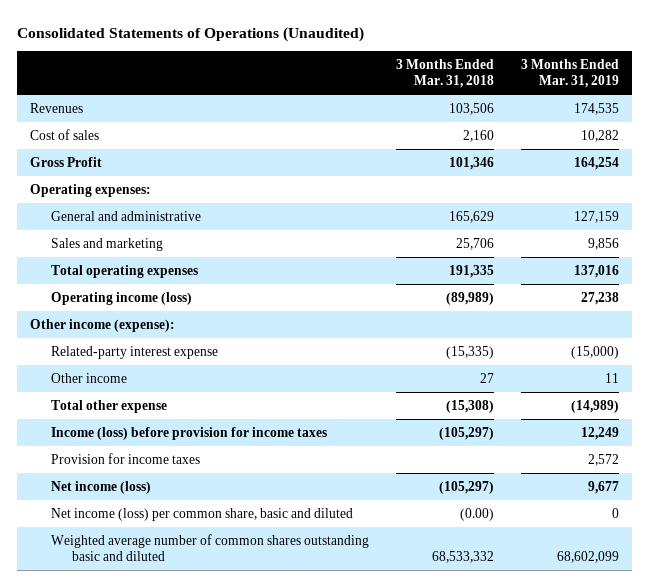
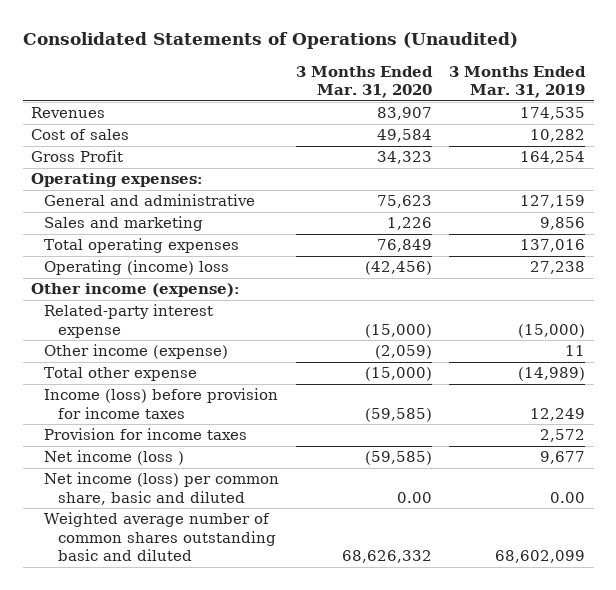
[396,58,495,89] 3 Months Ended Mar. 31, 2018 -> none
none -> [296,65,434,98] 3 Months Ended Mar. 31, 2020
[51,291,193,305] Operating income (loss) -> [44,260,230,276] Operating (income) loss
[51,372,128,383] Other income -> [44,344,229,360] Other income (expense)
[51,480,152,494] Net income (loss) -> [44,450,185,466] Net income (loss )
[611,507,619,518] 0 -> [550,491,586,503] 0.00

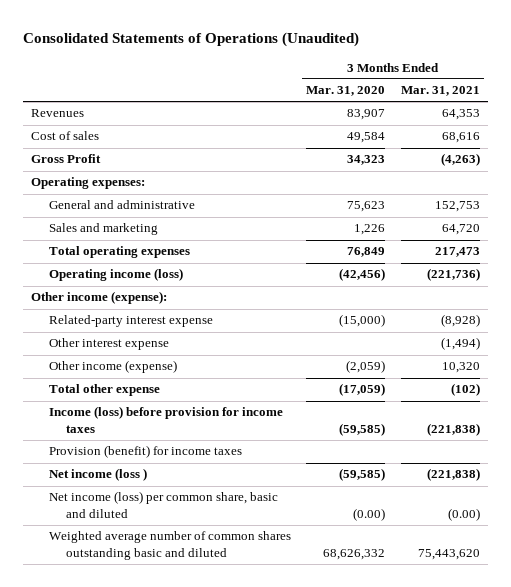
[449,65,587,98] 3 Months Ended Mar. 31, 2019 -> none
none -> [401,86,481,97] Mar. 31, 2021
[44,260,230,276] Operating (income) loss -> [48,268,183,282] Operating income (loss)
none -> [48,338,169,351] Other interest expense
[365,367,433,382] (15,000) -> [339,383,386,397] (17,059)
[44,428,248,441] Provision for income taxes -> [48,445,242,459] Provision (benefit) for income taxes
[397,491,433,503] 0.00 -> [353,508,386,522] (0.00)

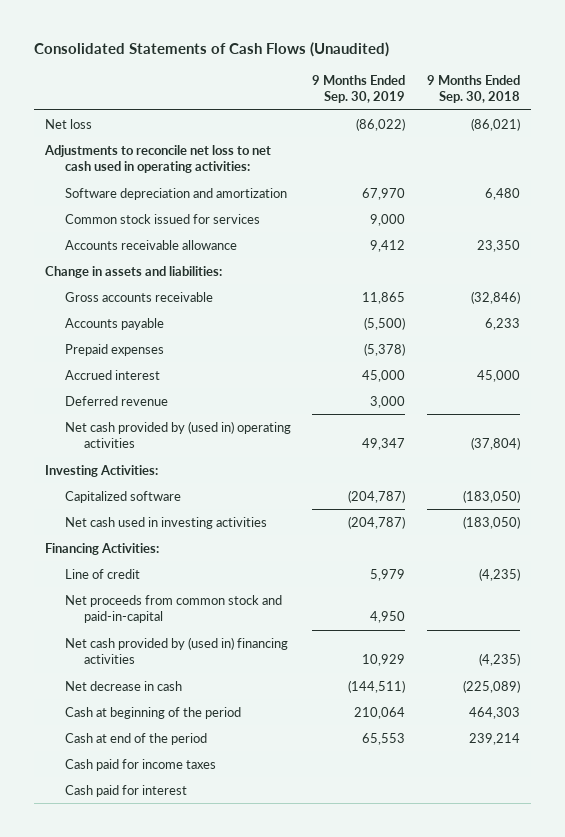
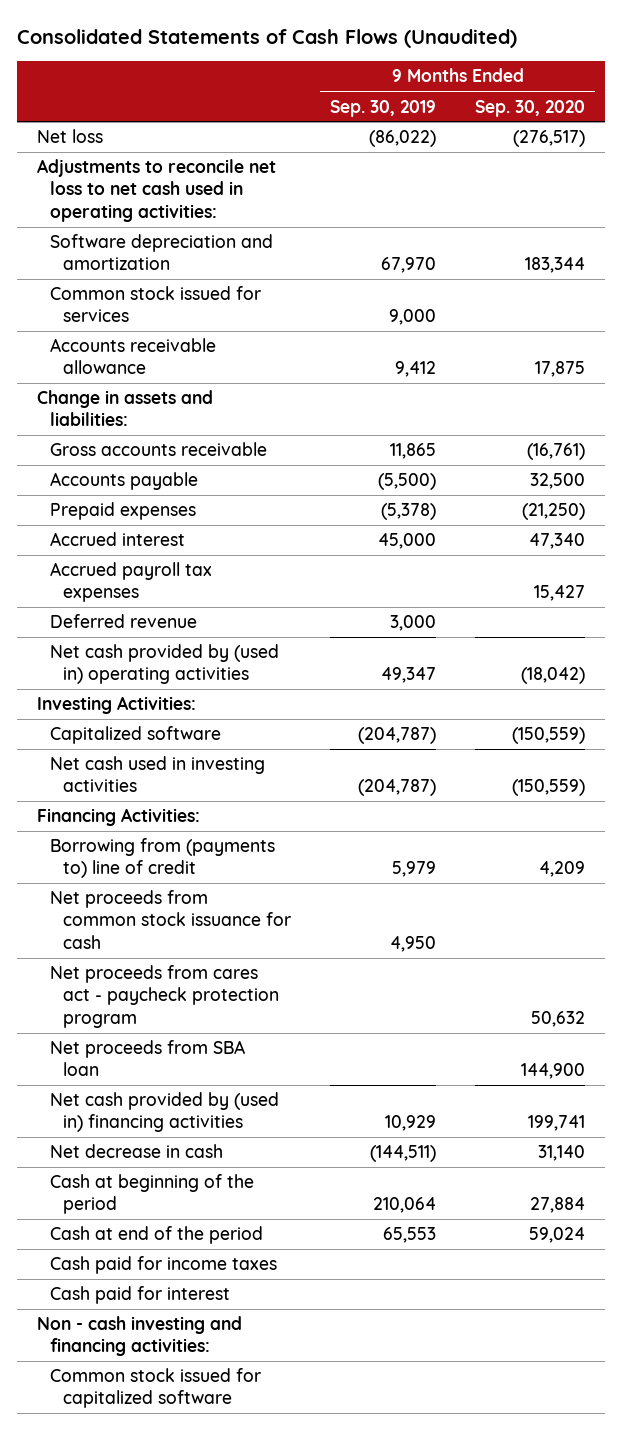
[427,74,521,104] 9 Months Ended Sep. 30, 2018 -> none
none -> [475,99,586,117] Sep. 30, 2020
none -> [49,562,212,603] Accrued payroll tax expenses
[64,568,140,579] Line of credit -> [49,838,275,879] Borrowing from (payments to) line of credit
[64,594,282,624] Net proceeds from common stock and paid-in-capital -> [49,890,291,949] Net proceeds from common stock issuance for cash
none -> [49,965,279,1028] Net proceeds from cares act - paycheck protection program
none -> [49,1040,245,1077] Net proceeds from SBA loan
none -> [36,1316,242,1357] Non - cash investing and financing activities:
none -> [49,1368,261,1409] Common stock issued for capitalized software

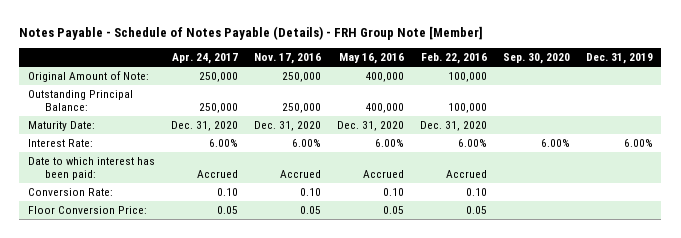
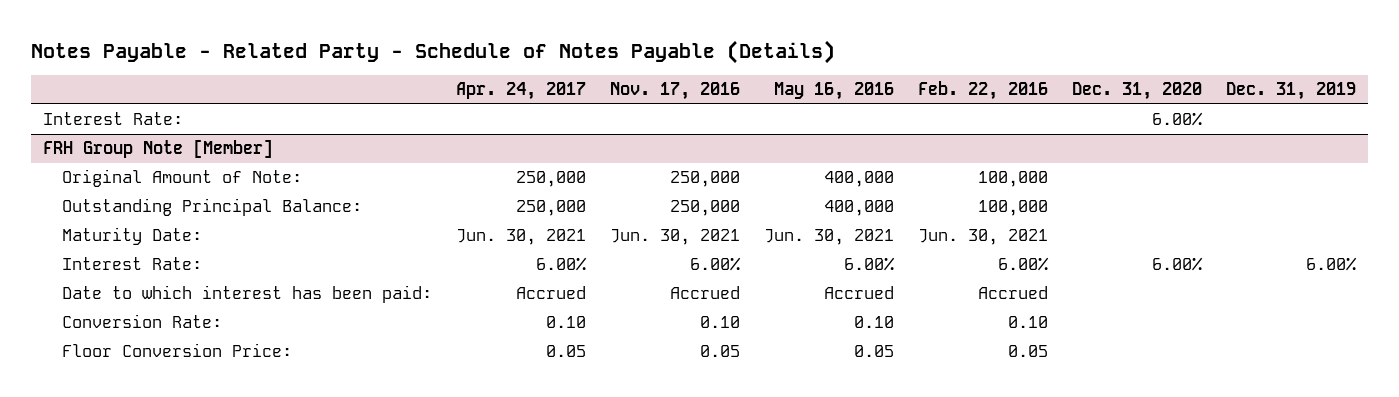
[19,25,484,40] Notes Payable - Schedule of Notes Payable (Details) - FRH Group Note [Member] -> [31,39,836,64] Notes Payable - Related Party - Schedule of Notes Payable (Details)
[503,53,571,65] Sep. 30, 2020 -> none
none -> [1071,82,1202,101] Dec. 31, 2020
none -> [43,112,184,126] Interest Rate:
none -> [43,139,274,159] FRH Group Note [Member]
[170,120,238,131] Dec. 31, 2020 -> [455,229,586,246] Jun. 30, 2021
[253,120,321,131] Dec. 31, 2020 -> [609,229,740,246] Jun. 30, 2021
[336,120,404,131] Dec. 31, 2020 -> [763,229,894,246] Jun. 30, 2021
[420,120,488,131] Dec. 31, 2020 -> [917,229,1048,246] Jun. 30, 2021

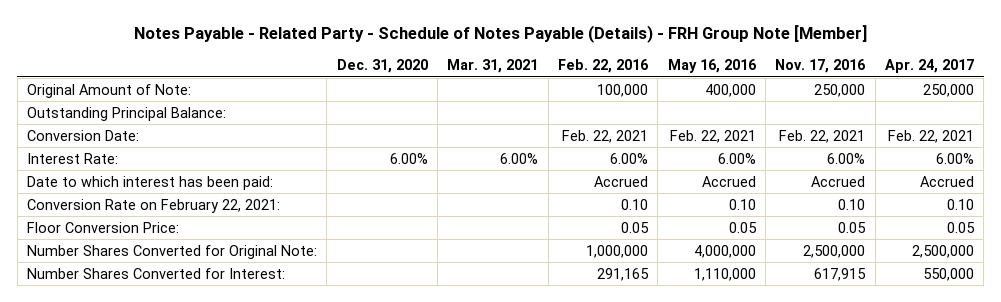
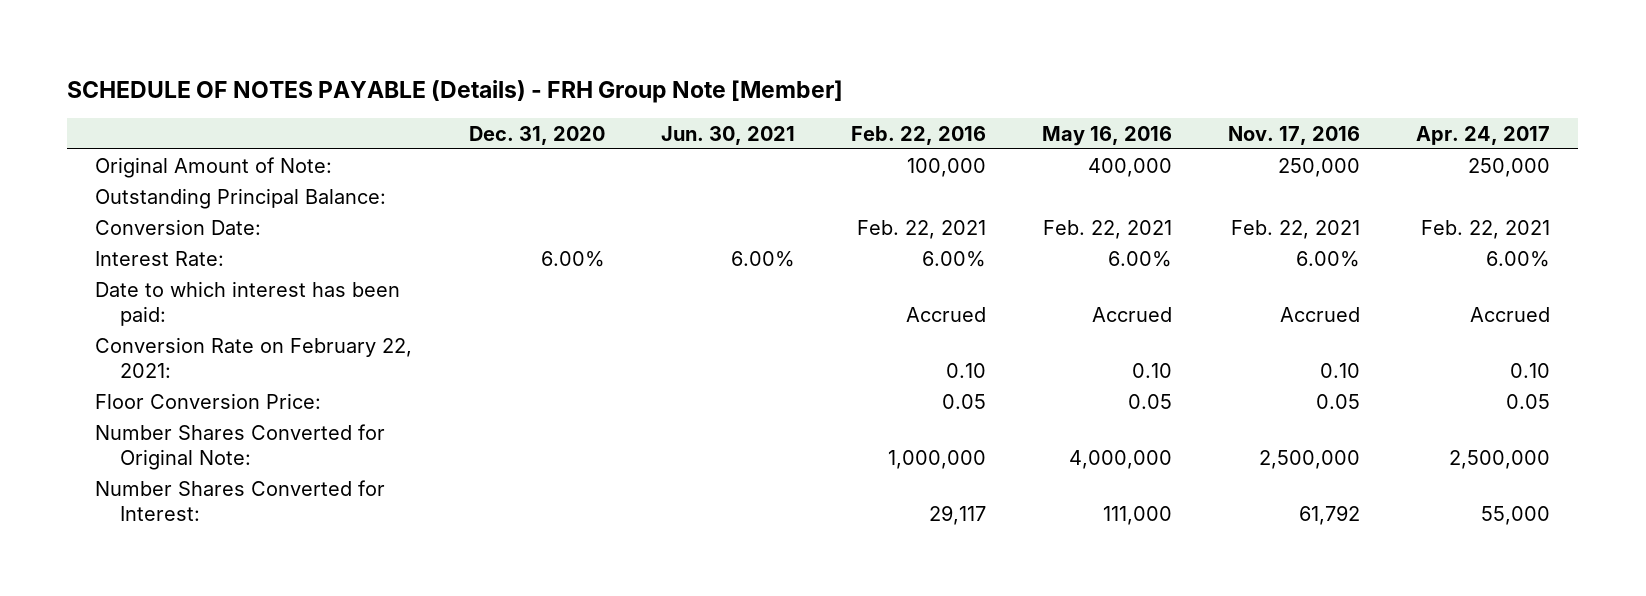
[133,25,867,44] Notes Payable - Related Party - Schedule of Notes Payable (Details) - FRH Group Note [Member] -> [67,80,844,104] SCHEDULE OF NOTES PAYABLE (Details) - FRH Group Note [Member]
[447,59,539,74] Mar. 31, 2021 -> none
none -> [660,125,795,145] Jun. 30, 2021
[597,267,650,281] 291,165 -> [928,504,986,525] 29,117
[693,267,756,281] 1,110,000 -> [1103,505,1173,525] 111,000
[814,267,867,281] 617,915 -> [1299,504,1361,525] 61,792
[923,267,975,281] 550,000 -> [1481,505,1551,525] 55,000

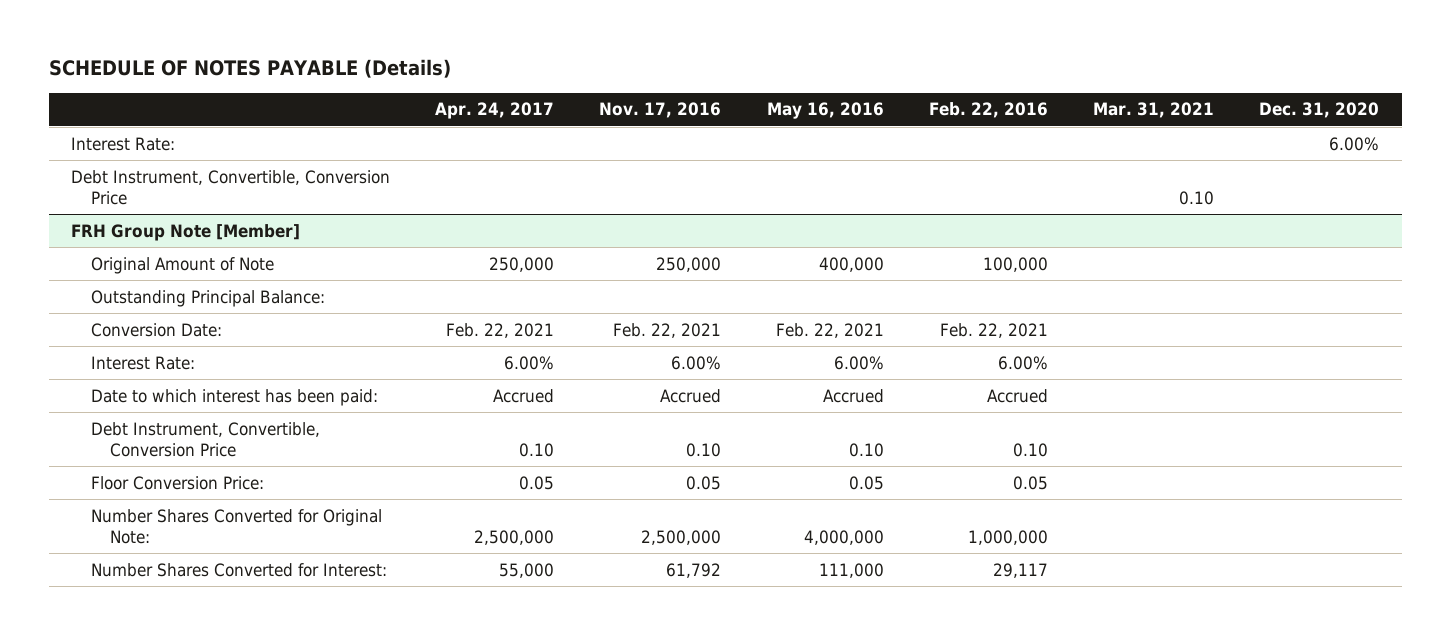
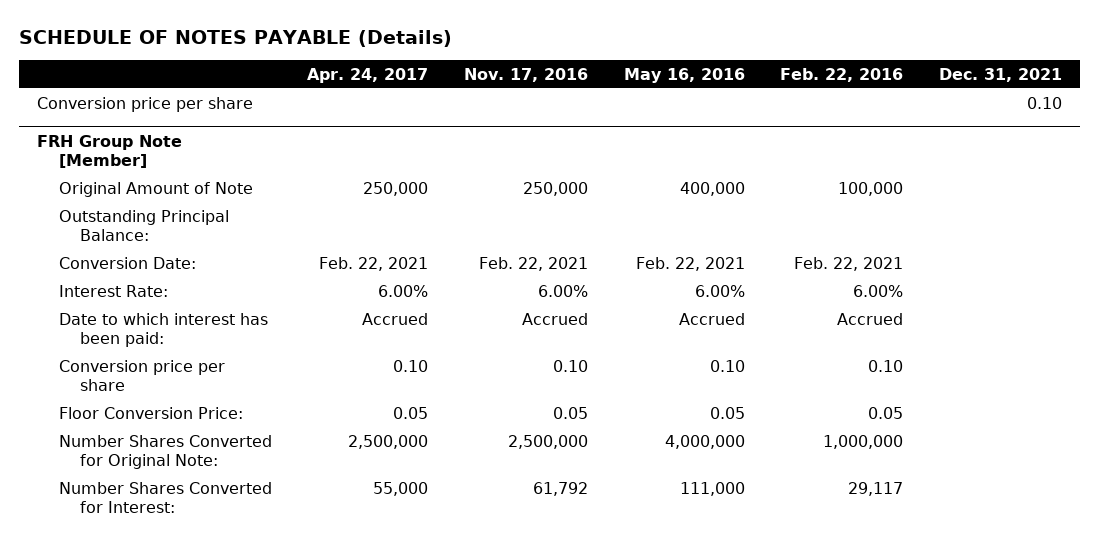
[1093,102,1215,119] Mar. 31, 2021 -> none
[1259,102,1380,119] Dec. 31, 2020 -> none
none -> [939,67,1063,82] Dec. 31, 2021
[71,136,176,151] Interest Rate: -> none
[71,169,391,206] Debt Instrument, Convertible, Conversion Price -> [36,96,253,112] Conversion price per share
[90,421,320,458] Debt Instrument, Convertible, Conversion Price -> [58,359,225,392] Conversion price per share

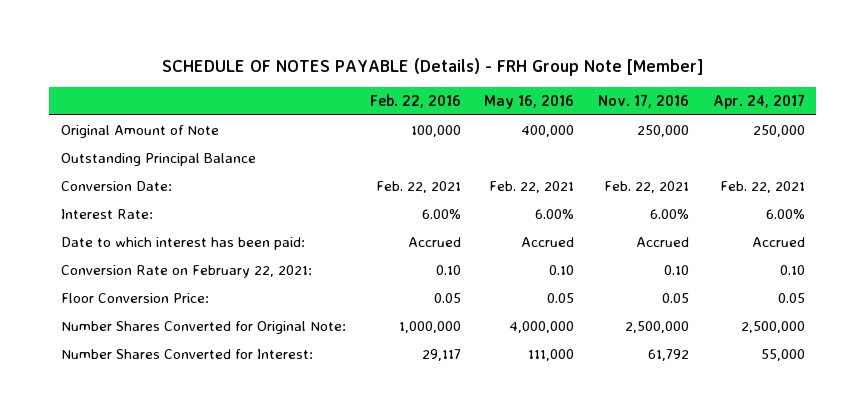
[18,29,452,47] SCHEDULE OF NOTES PAYABLE (Details) -> [161,58,704,77] SCHEDULE OF NOTES PAYABLE (Details) - FRH Group Note [Member]
[939,67,1063,82] Dec. 31, 2021 -> none
[36,96,253,112] Conversion price per share -> none
[36,134,182,169] FRH Group Note [Member] -> none
[58,209,229,242] Outstanding Principal Balance: -> [61,152,257,166] Outstanding Principal Balance
[58,359,225,392] Conversion price per share -> [61,264,313,278] Conversion Rate on February 22, 2021:

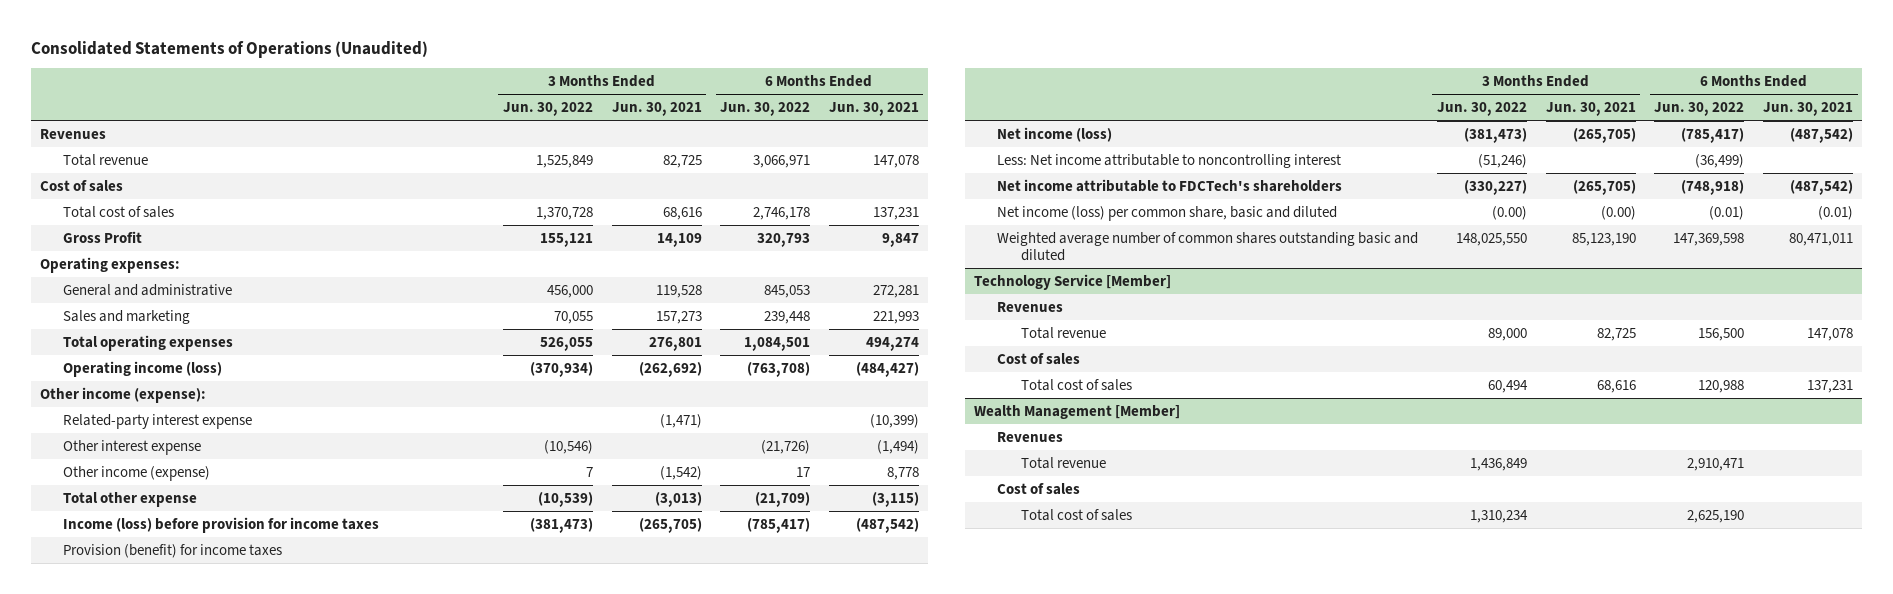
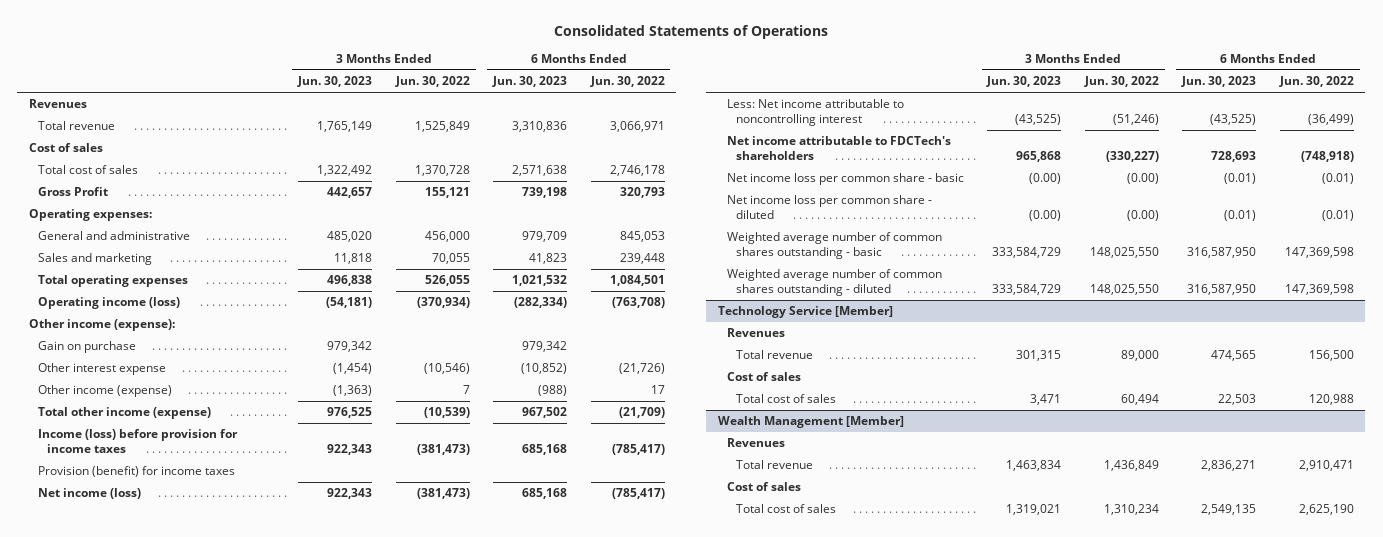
[30,40,428,58] Consolidated Statements of Operations (Unaudited) -> [554,24,829,39] Consolidated Statements of Operations
[611,102,702,117] Jun. 30, 2021 -> none
[828,102,919,117] Jun. 30, 2021 -> none
none -> [297,76,373,88] Jun. 30, 2023
none -> [492,76,568,88] Jun. 30, 2023
[63,413,253,429] Related-party interest expense -> none
none -> [37,341,136,354] Gain on purchase
[63,491,198,507] Total other expense -> [37,407,211,420] Total other income (expense)
[997,205,1338,221] Net income (loss) per common share, basic and diluted -> [727,173,965,186] Net income loss per common share - basic
none -> [727,195,933,219] Net income loss per common share - diluted
[997,231,1419,261] Weighted average number of common shares outstanding basic and diluted -> [727,232,943,259] Weighted average number of common shares outstanding - basic
none -> [727,269,943,296] Weighted average number of common shares outstanding - diluted

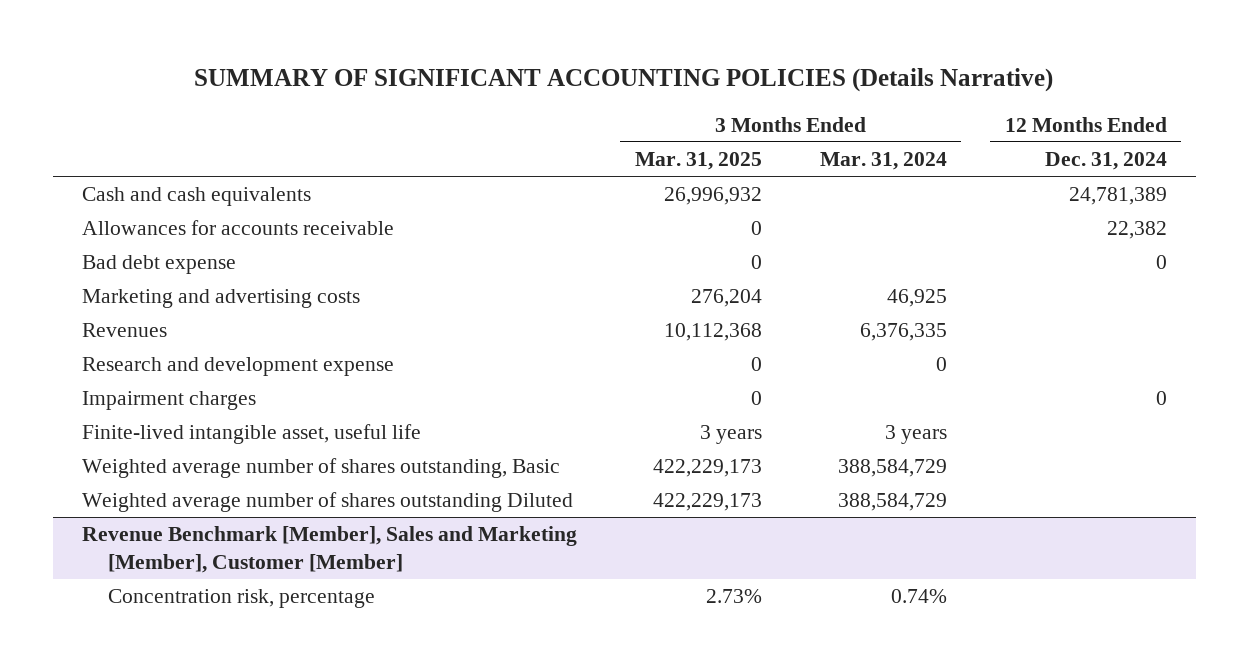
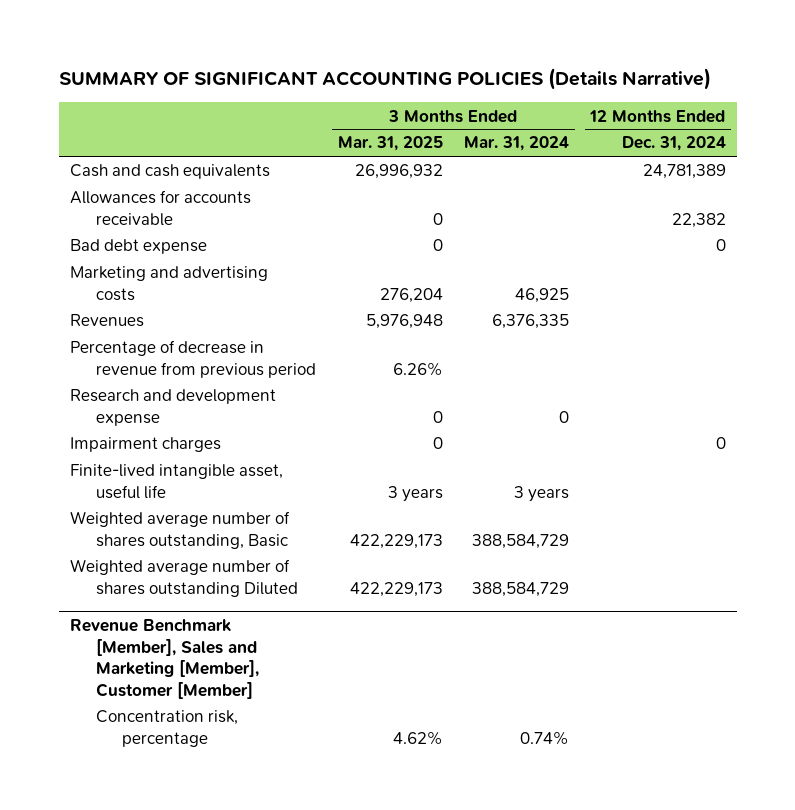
[663,323,762,342] 10,112,368 -> [365,314,443,330] 5,976,948
none -> [69,340,316,378] Percentage of decrease in revenue from previous period
[705,589,762,604] 2.73% -> [392,730,443,745] 4.62%

